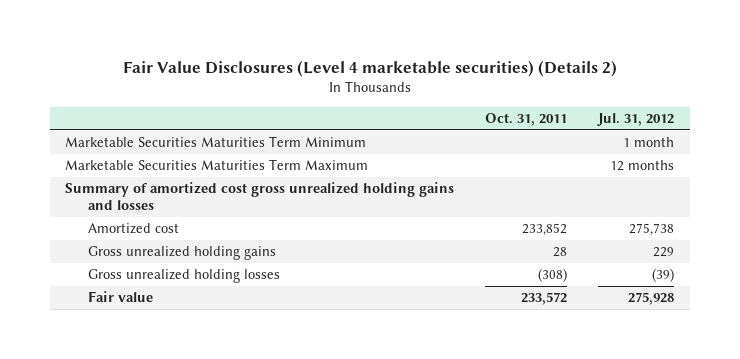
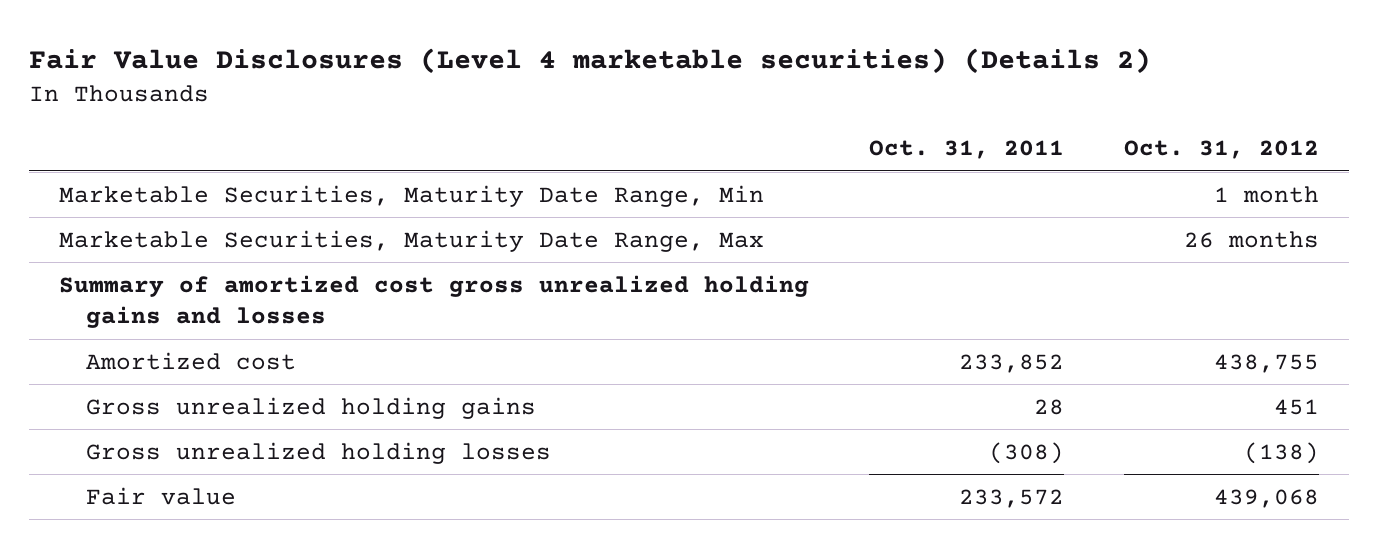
[597,113,675,127] Jul. 31, 2012 -> none
none -> [1124,140,1320,160] Oct. 31, 2012
[65,136,367,148] Marketable Securities Maturities Term Minimum -> [59,184,765,207] Marketable Securities, Maturity Date Range, Min
[65,159,369,171] Marketable Securities Maturities Term Maximum -> [59,229,765,252] Marketable Securities, Maturity Date Range, Max

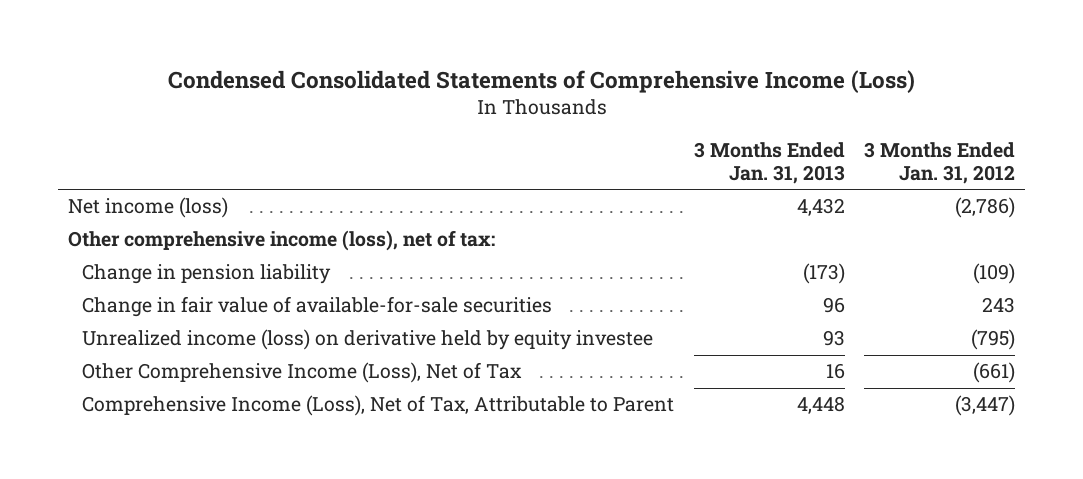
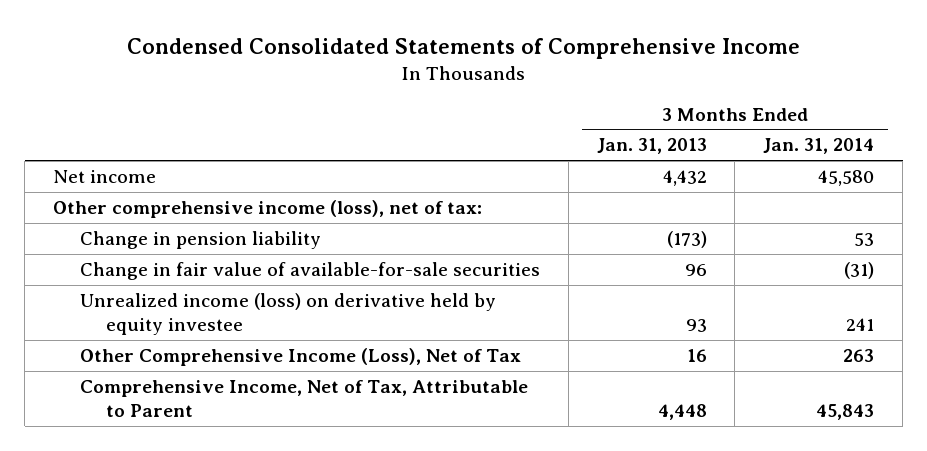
[167,69,915,93] Condensed Consolidated Statements of Comprehensive Income (Loss) -> [126,38,800,60] Condensed Consolidated Statements of Comprehensive Income
[864,142,1016,184] 3 Months Ended Jan. 31, 2012 -> none
none -> [763,138,875,155] Jan. 31, 2014
[67,197,228,219] Net income (loss) -> [53,169,157,183] Net income
[81,395,674,417] Comprehensive Income (Loss), Net of Tax, Attributable to Parent -> [79,379,528,417] Comprehensive Income, Net of Tax, Attributable to Parent

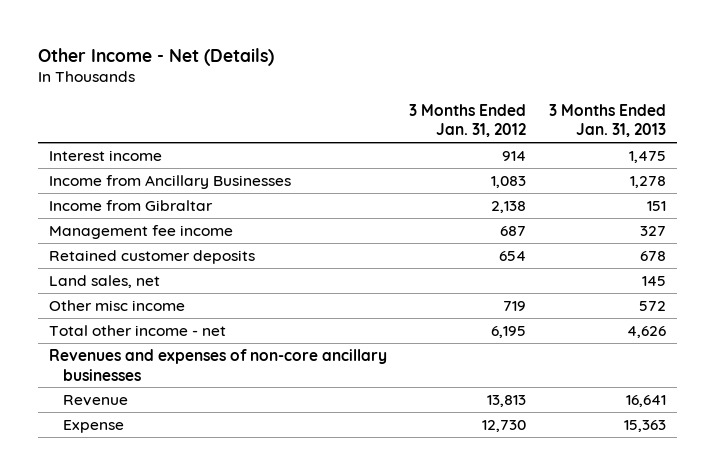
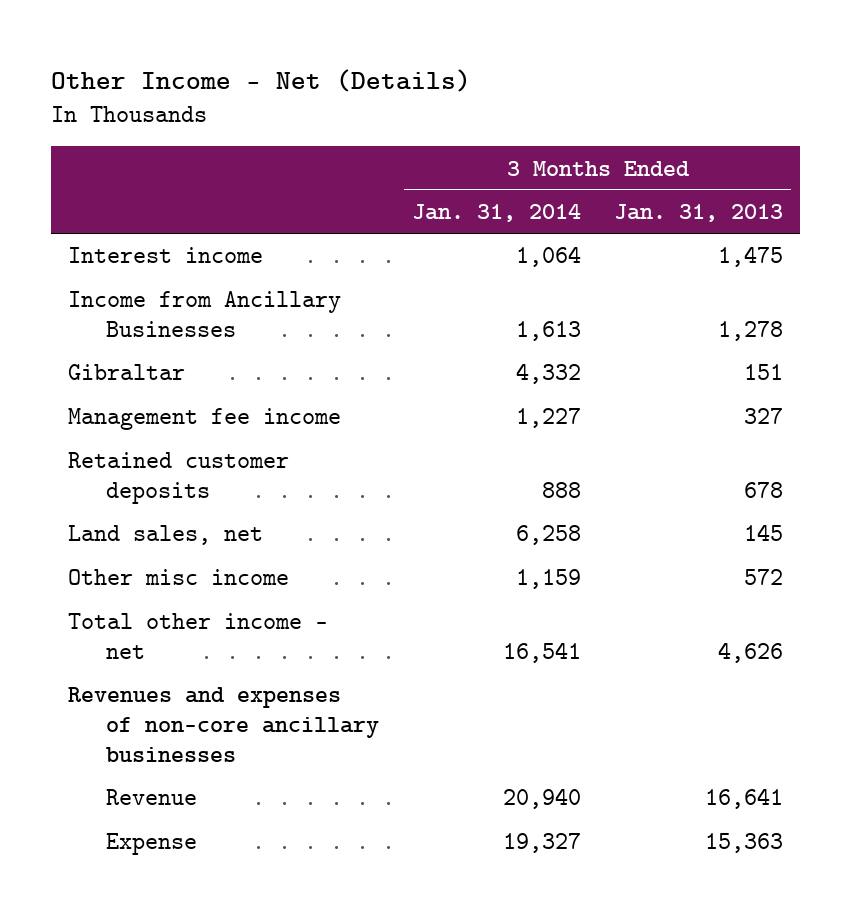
[409,103,527,138] 3 Months Ended Jan. 31, 2012 -> none
none -> [411,204,581,223] Jan. 31, 2014
[48,199,213,211] Income from Gibraltar -> [67,364,185,381] Gibraltar

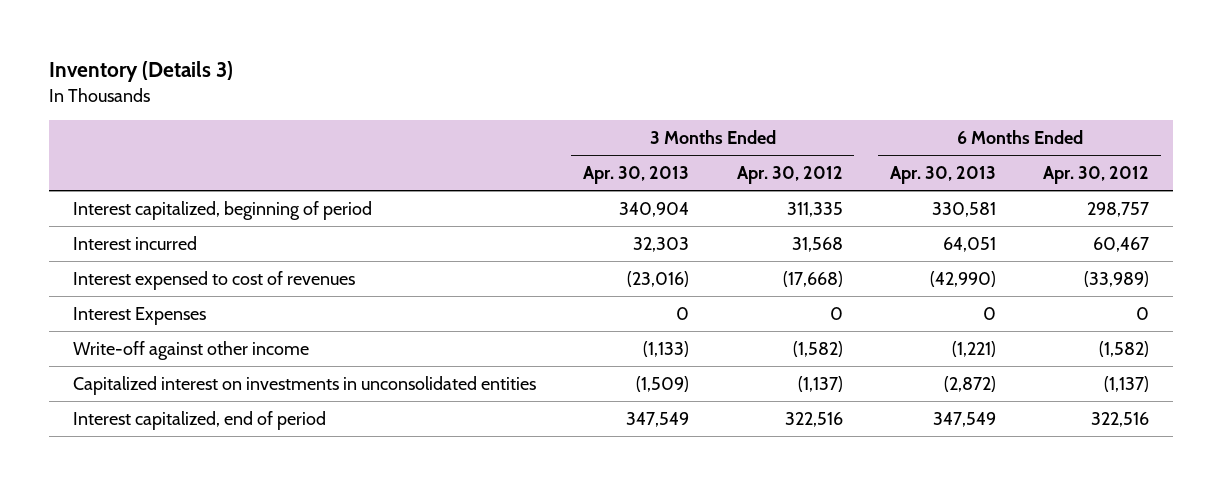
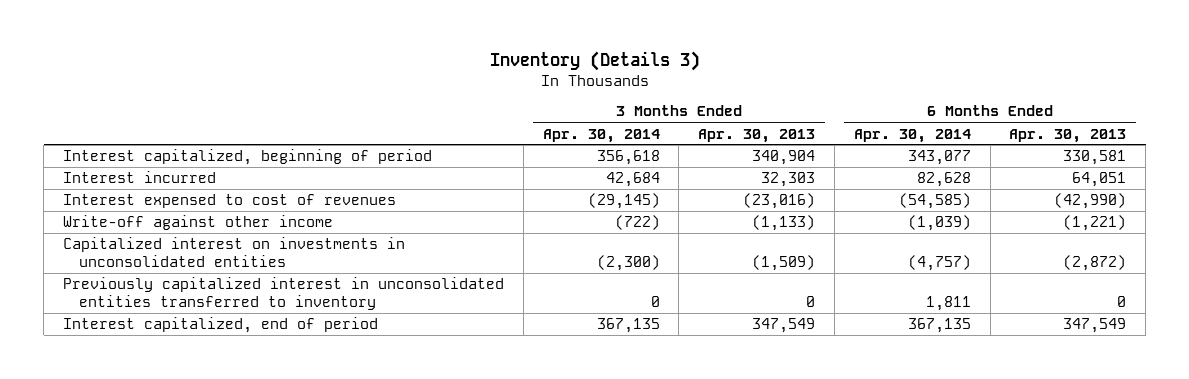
[736,166,843,185] Apr. 30, 2012 -> none
[1043,166,1150,185] Apr. 30, 2012 -> none
none -> [542,128,660,143] Apr. 30, 2014
none -> [853,128,971,143] Apr. 30, 2014
[72,307,206,326] Interest Expenses -> none
none -> [62,277,504,311] Previously capitalized interest in unconsolidated entities transferred to inventory

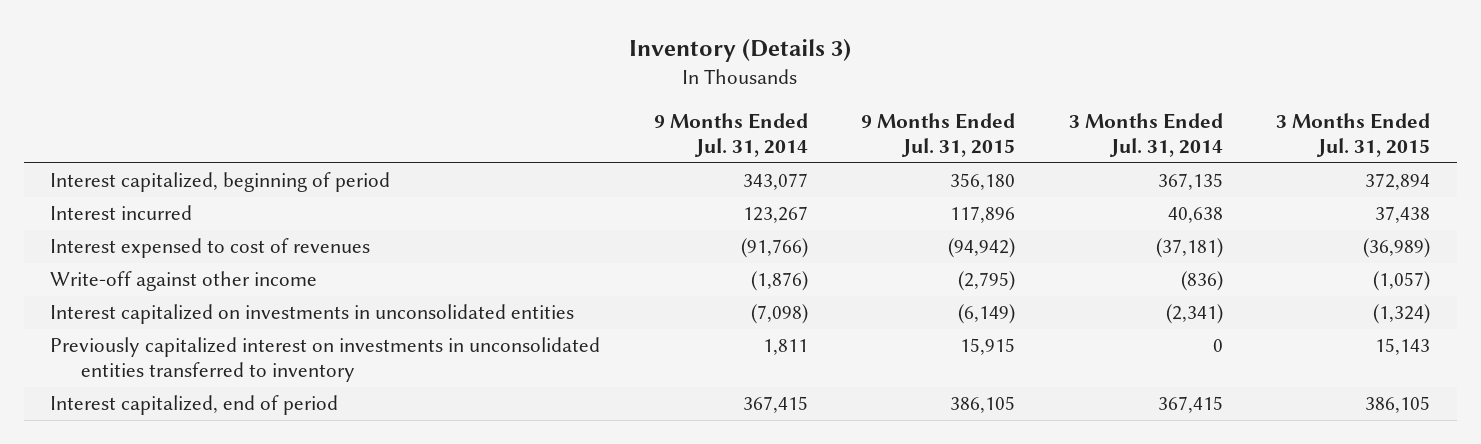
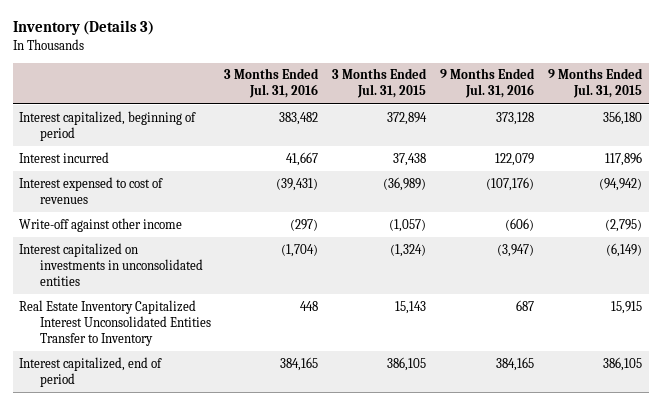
[653,113,808,158] 9 Months Ended Jul. 31, 2014 -> none
[1068,113,1223,158] 3 Months Ended Jul. 31, 2014 -> none
none -> [224,68,320,99] 3 Months Ended Jul. 31, 2016
none -> [440,68,536,99] 9 Months Ended Jul. 31, 2016
[50,337,601,383] Previously capitalized interest on investments in unconsolidated entities transferred to inventory -> [19,299,211,346] Real Estate Inventory Capitalized Interest Unconsolidated Entities Transfer to Inventory

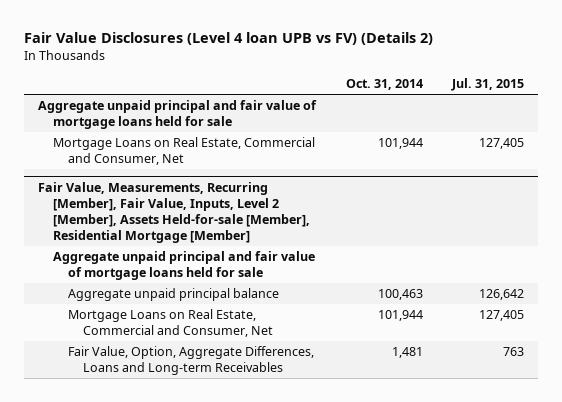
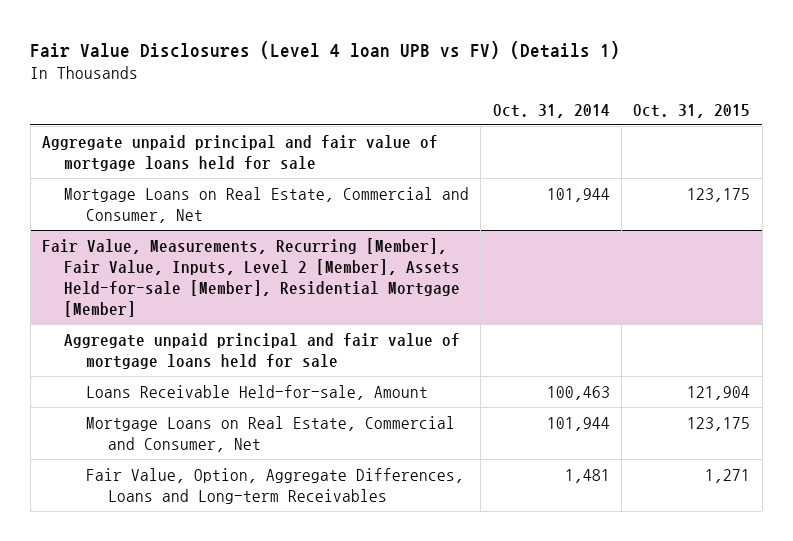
[23,32,433,46] Fair Value Disclosures (Level 4 loan UPB vs FV) (Details 2) -> [30,40,621,59] Fair Value Disclosures (Level 4 loan UPB vs FV) (Details 1)
[450,78,524,92] Jul. 31, 2015 -> none
none -> [633,103,751,118] Oct. 31, 2015
[67,288,279,302] Aggregate unpaid principal balance -> [86,384,429,400] Loans Receivable Held-for-sale, Amount

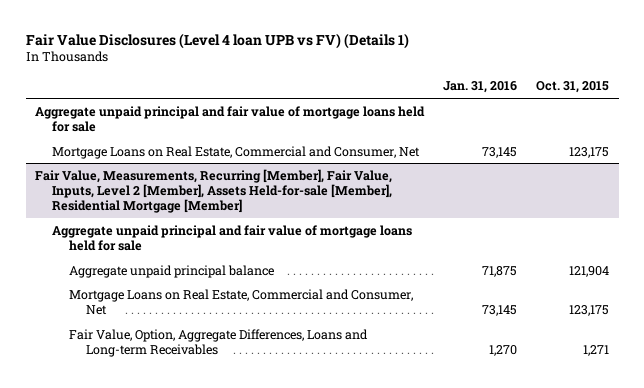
[492,103,610,118] Oct. 31, 2014 -> none
none -> [443,81,518,94] Jan. 31, 2016
[86,384,429,400] Loans Receivable Held-for-sale, Amount -> [68,264,274,278] Aggregate unpaid principal balance

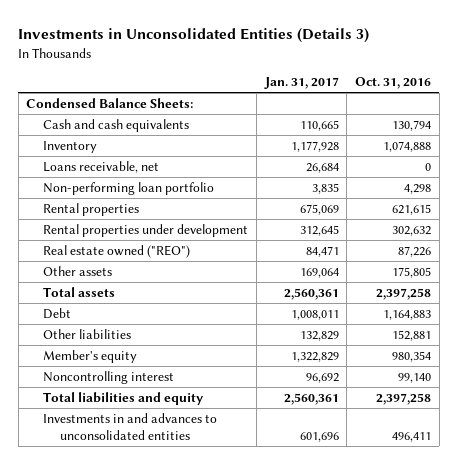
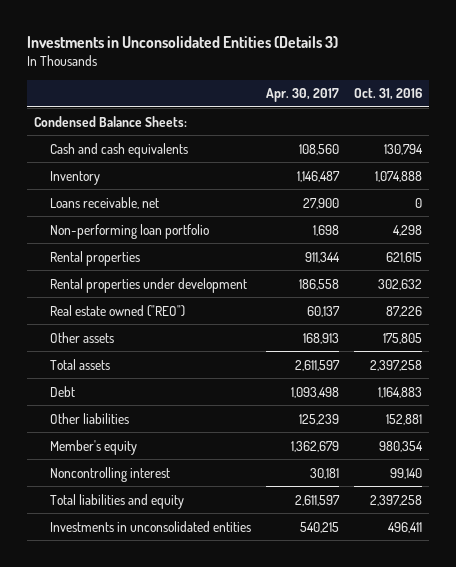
[263,77,339,90] Jan. 31, 2017 -> none
none -> [265,88,339,103] Apr. 30, 2017
[43,412,218,440] Investments in and advances to unconsolidated entities -> [50,520,252,532] Investments in unconsolidated entities

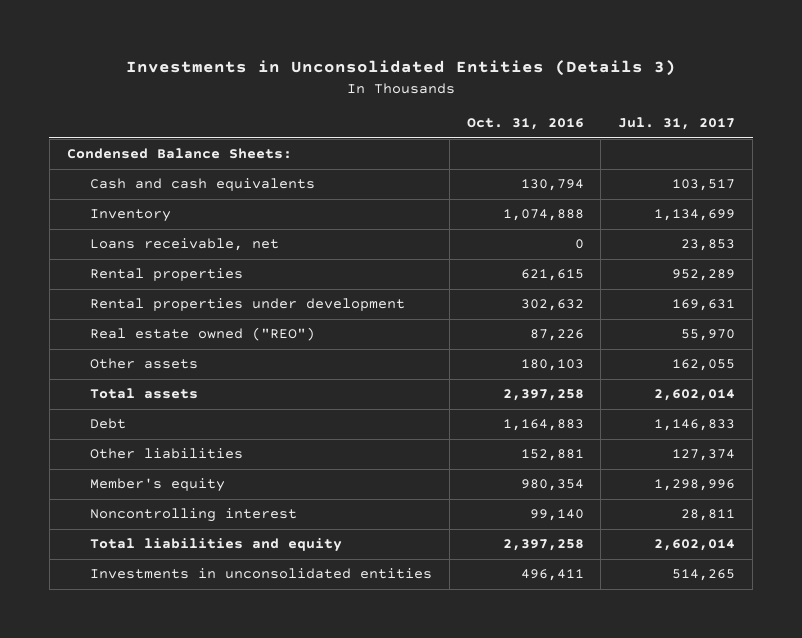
[265,88,339,103] Apr. 30, 2017 -> none
none -> [618,117,736,131] Jul. 31, 2017
[50,223,210,239] Non-performing loan portfolio -> none
[382,332,422,344] 175,805 -> [520,359,584,372] 180,103

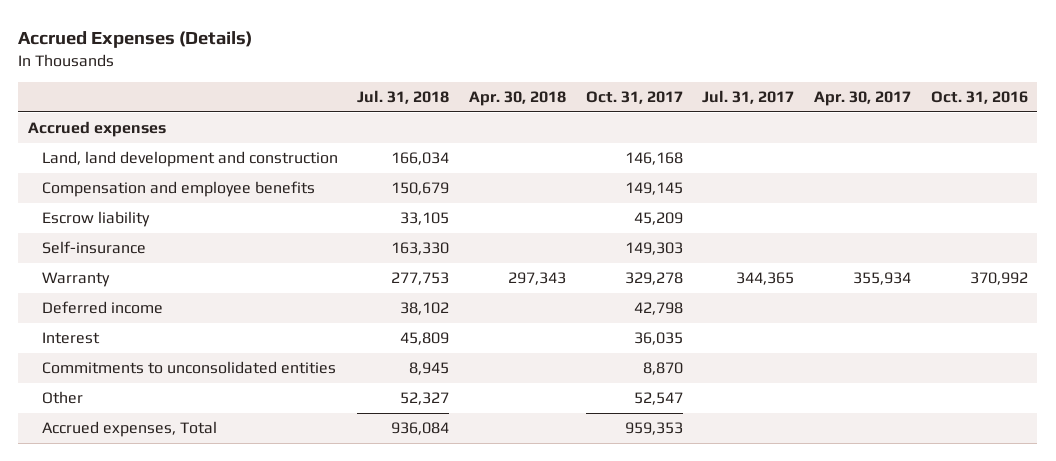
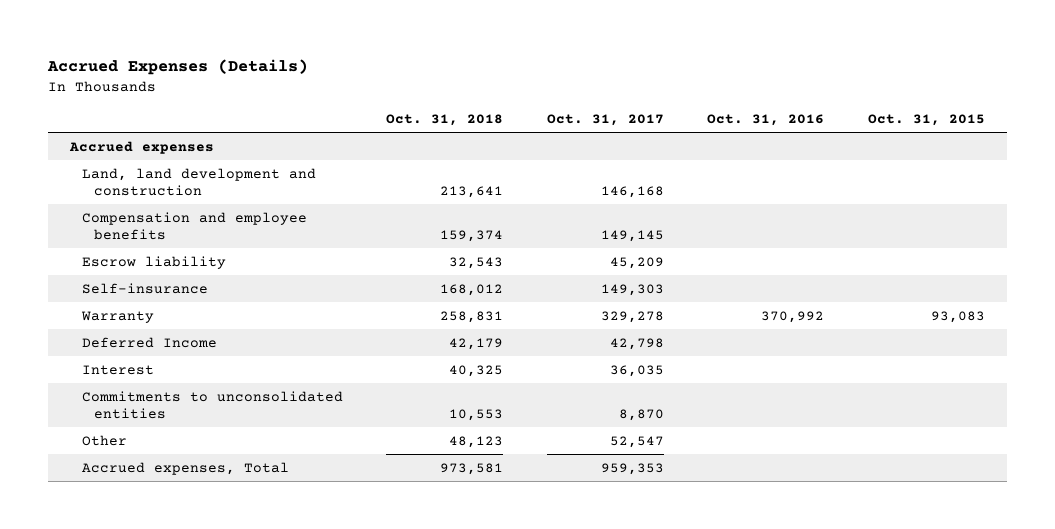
[357,89,450,104] Jul. 31, 2018 -> none
[468,90,566,106] Apr. 30, 2018 -> none
[702,89,795,104] Jul. 31, 2017 -> none
[813,90,911,106] Apr. 30, 2017 -> none
none -> [386,114,504,127] Oct. 31, 2018
none -> [868,114,986,127] Oct. 31, 2015
[41,301,163,315] Deferred income -> [81,336,217,348] Deferred Income

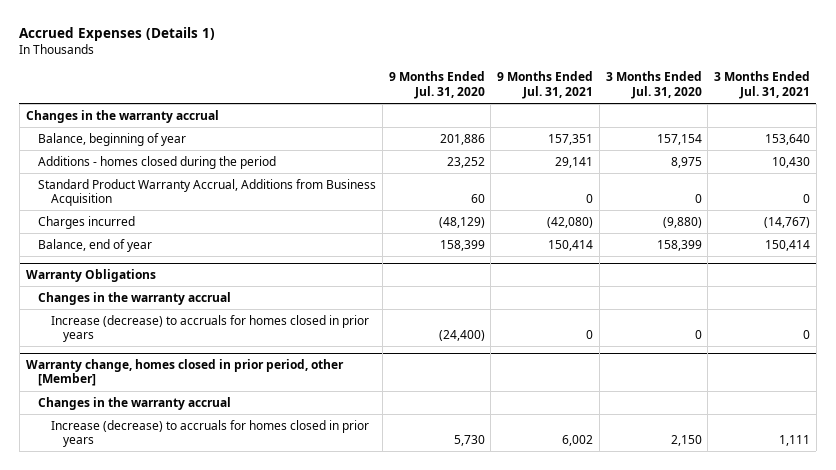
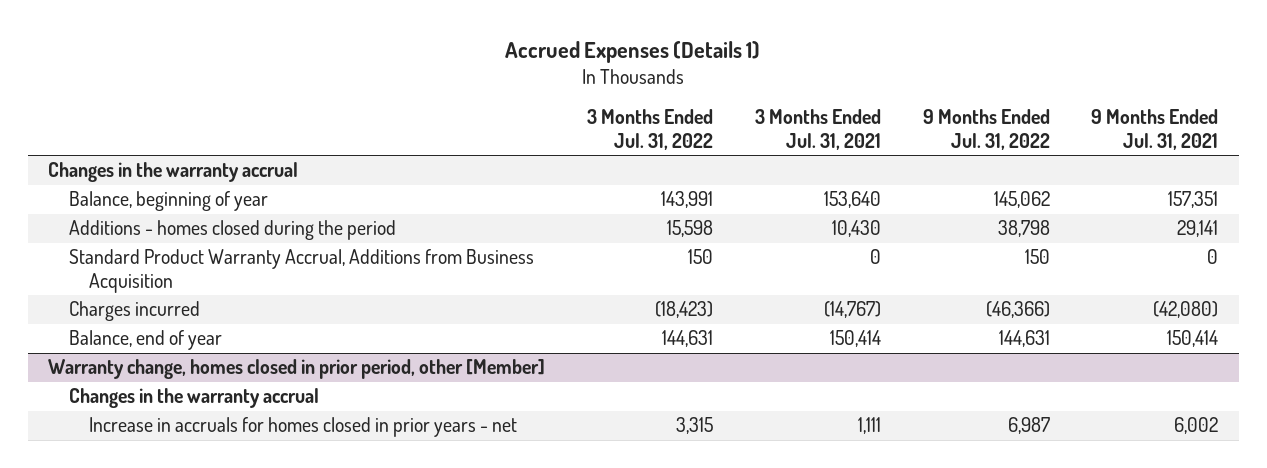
[388,71,485,99] 9 Months Ended Jul. 31, 2020 -> none
[605,71,702,99] 3 Months Ended Jul. 31, 2020 -> none
none -> [587,109,714,150] 3 Months Ended Jul. 31, 2022
none -> [922,109,1050,150] 9 Months Ended Jul. 31, 2022
[25,268,156,282] Warranty Obligations -> none
[38,291,232,305] Changes in the warranty accrual -> none
[50,314,369,343] Increase (decrease) to accruals for homes closed in prior years -> none
[50,419,369,448] Increase (decrease) to accruals for homes closed in prior years -> [89,417,518,438] Increase in accruals for homes closed in prior years - net

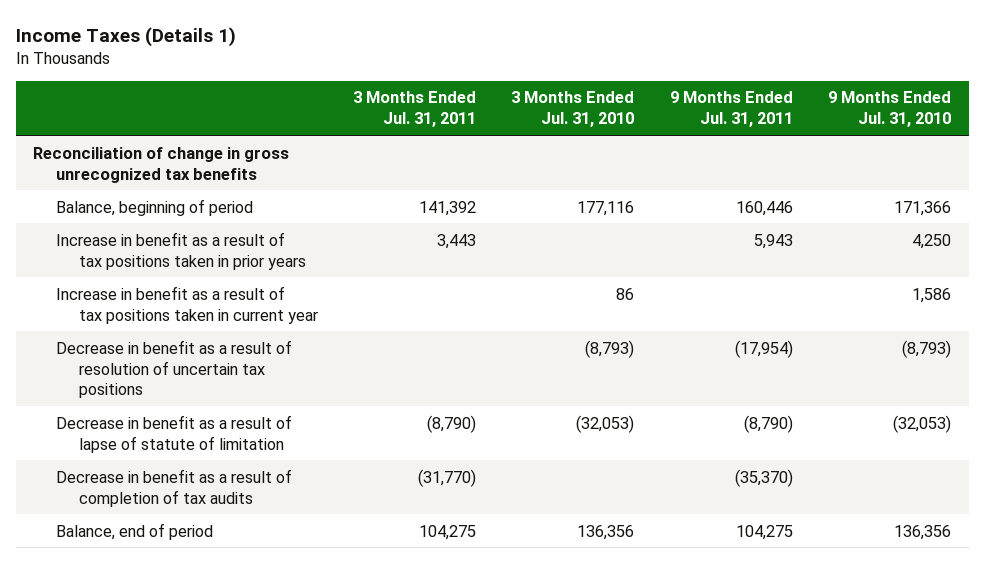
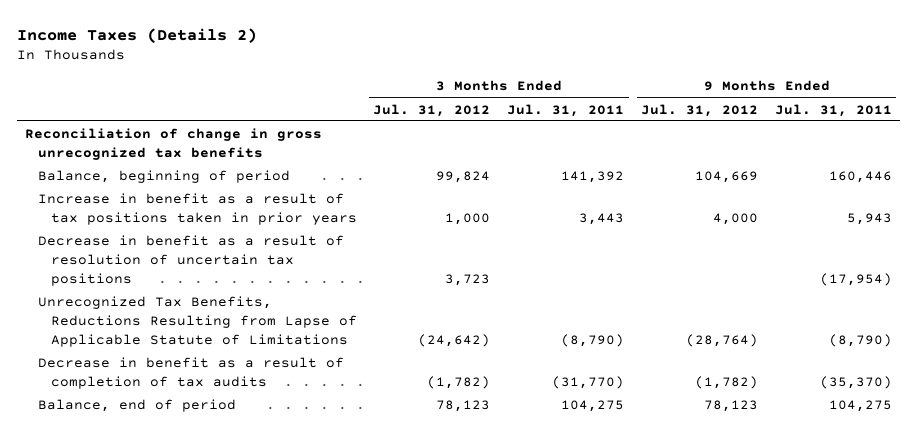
[15,26,236,47] Income Taxes (Details 1) -> [16,27,257,43] Income Taxes (Details 2)
[511,91,635,128] 3 Months Ended Jul. 31, 2010 -> none
[827,91,951,128] 9 Months Ended Jul. 31, 2010 -> none
none -> [373,103,491,117] Jul. 31, 2012
none -> [641,103,759,117] Jul. 31, 2012
[55,285,318,324] Increase in benefit as a result of tax positions taken in current year -> none
[55,414,292,453] Decrease in benefit as a result of lapse of statute of limitation -> [37,296,357,347] Unrecognized Tax Benefits, Reductions Resulting from Lapse of Applicable Statute of Limitations

